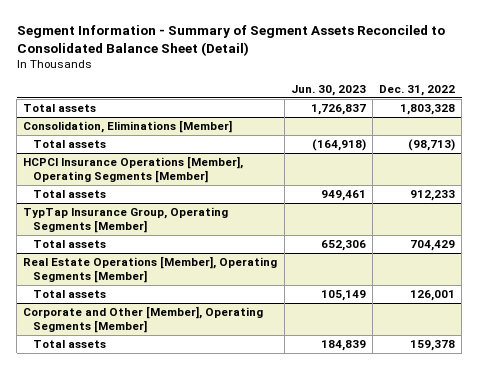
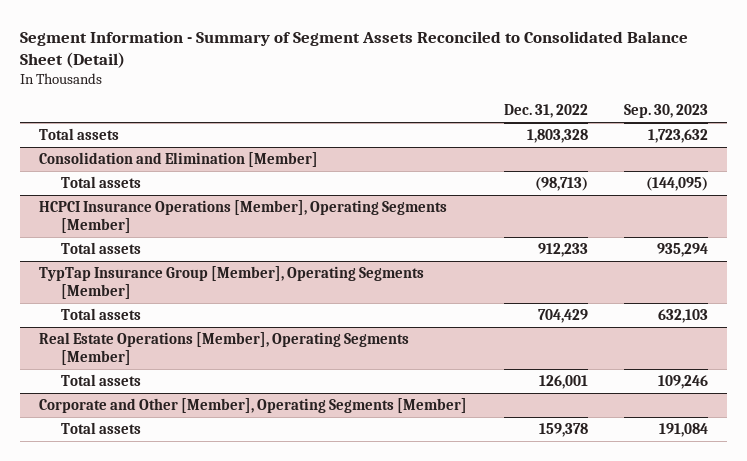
[290,84,366,96] Jun. 30, 2023 -> none
none -> [624,104,709,119] Sep. 30, 2023
[23,120,233,134] Consolidation, Eliminations [Member] -> [38,151,318,167] Consolidation and Elimination [Member]
[23,207,229,234] TypTap Insurance Group, Operating Segments [Member] -> [38,265,424,299] TypTap Insurance Group [Member], Operating Segments [Member]

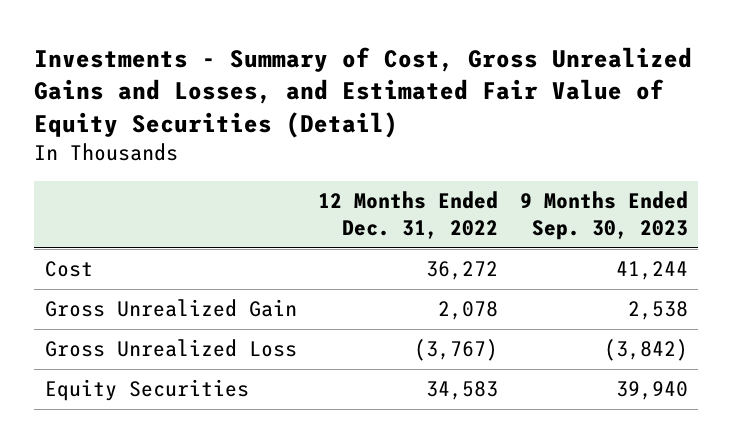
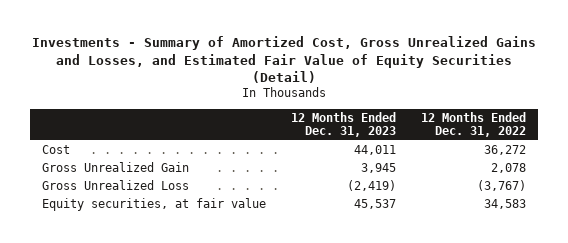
[34,46,693,138] Investments - Summary of Cost, Gross Unrealized Gains and Losses, and Estimated Fair Value of Equity Securities (Detail) -> [31,36,536,84] Investments - Summary of Amortized Cost, Gross Unrealized Gains and Losses, and Estimated Fair Value of Equity Securities (Detail)
[519,191,688,240] 9 Months Ended Sep. 30, 2023 -> none
none -> [290,111,396,138] 12 Months Ended Dec. 31, 2023
[45,379,250,402] Equity Securities -> [42,198,267,212] Equity securities, at fair value

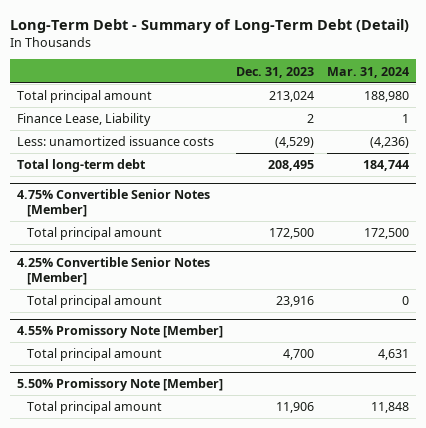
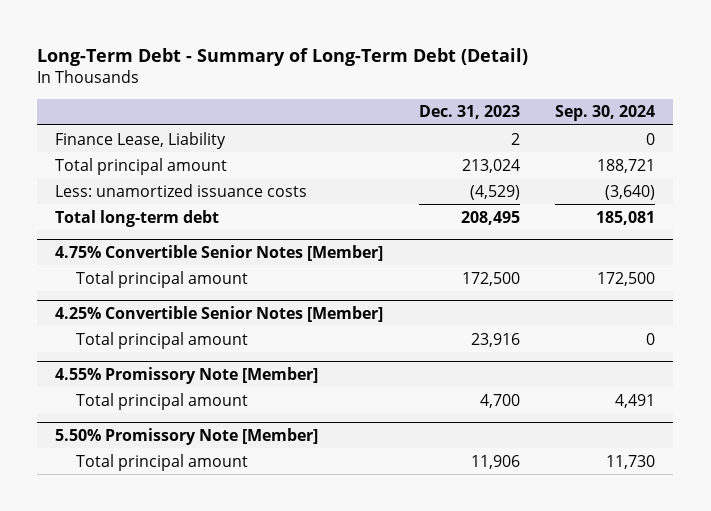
[327,66,410,78] Mar. 31, 2024 -> none
none -> [555,105,656,122] Sep. 30, 2024
[16,90,152,104] Total principal amount -> [55,157,228,175] Total principal amount

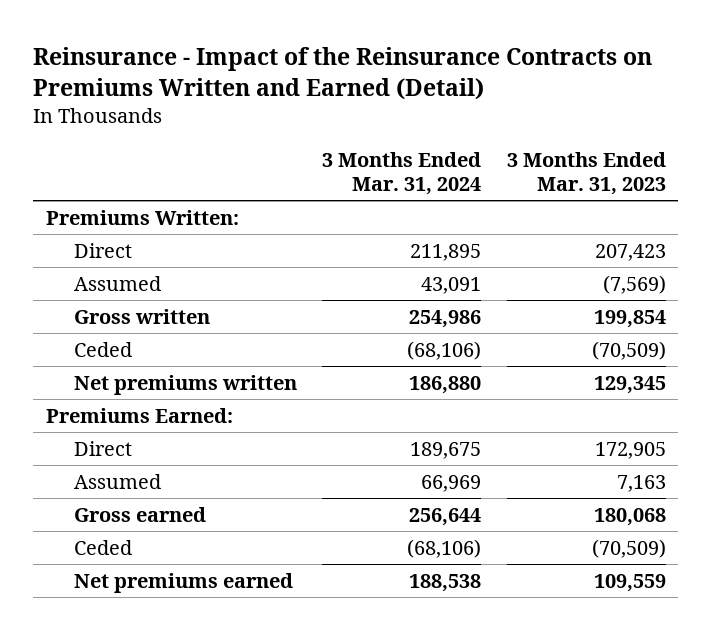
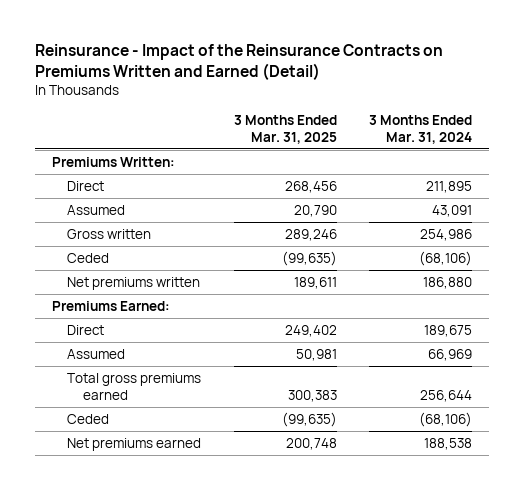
[506,152,666,196] 3 Months Ended Mar. 31, 2023 -> none
none -> [233,115,337,144] 3 Months Ended Mar. 31, 2025
[74,506,207,522] Gross earned -> [67,373,202,400] Total gross premiums earned

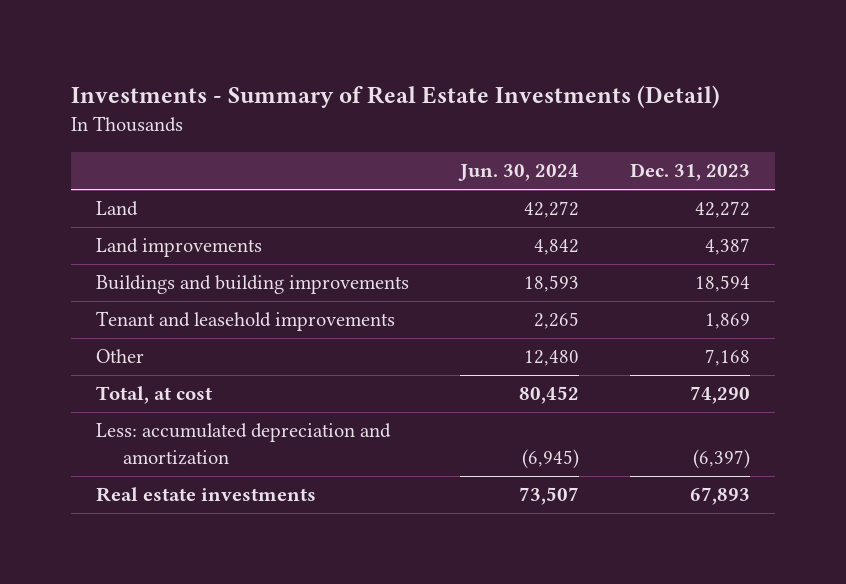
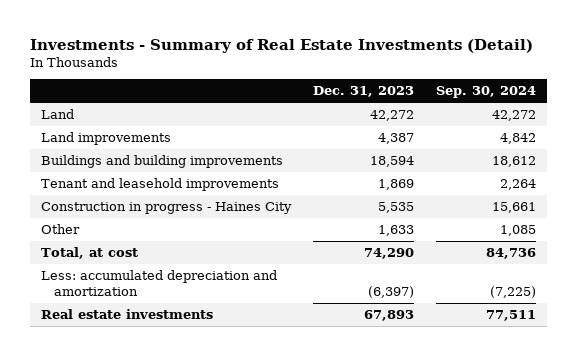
[457,164,579,182] Jun. 30, 2024 -> none
none -> [436,86,537,99] Sep. 30, 2024
none -> [41,202,293,215] Construction in progress - Haines City
[704,349,750,367] 7,168 -> [378,225,415,237] 1,633

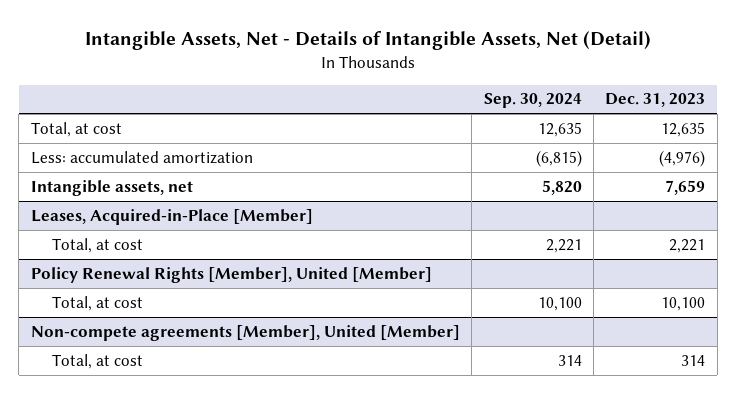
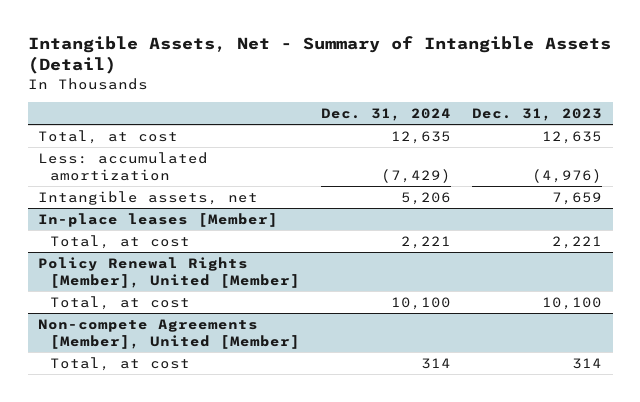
[85,31,652,51] Intangible Assets, Net - Details of Intangible Assets, Net (Detail) -> [27,35,611,75] Intangible Assets, Net - Summary of Intangible Assets (Detail)
[483,93,582,109] Sep. 30, 2024 -> none
none -> [321,108,452,122] Dec. 31, 2024
[30,208,313,225] Leases, Acquired-in-Place [Member] -> [38,212,279,227] In-place leases [Member]
[30,324,460,341] Non-compete agreements [Member], United [Member] -> [38,318,300,349] Non-compete Agreements [Member], United [Member]

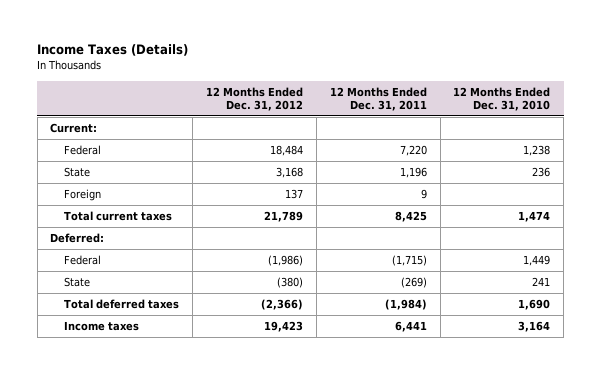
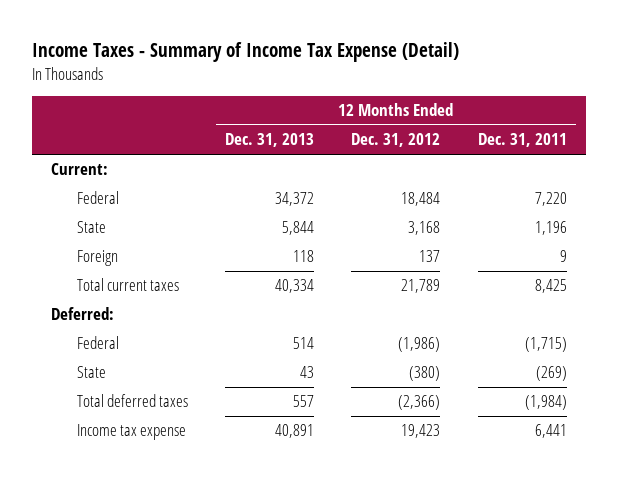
[37,44,189,57] Income Taxes (Details) -> [32,42,460,63] Income Taxes - Summary of Income Tax Expense (Detail)
[453,86,551,111] 12 Months Ended Dec. 31, 2010 -> none
none -> [224,133,314,148] Dec. 31, 2013
[64,321,140,332] Income taxes -> [76,424,186,441] Income tax expense

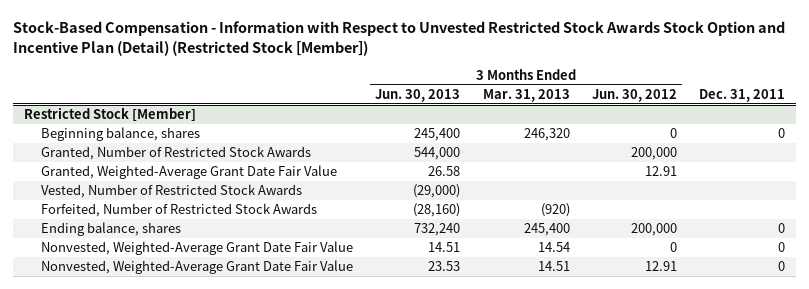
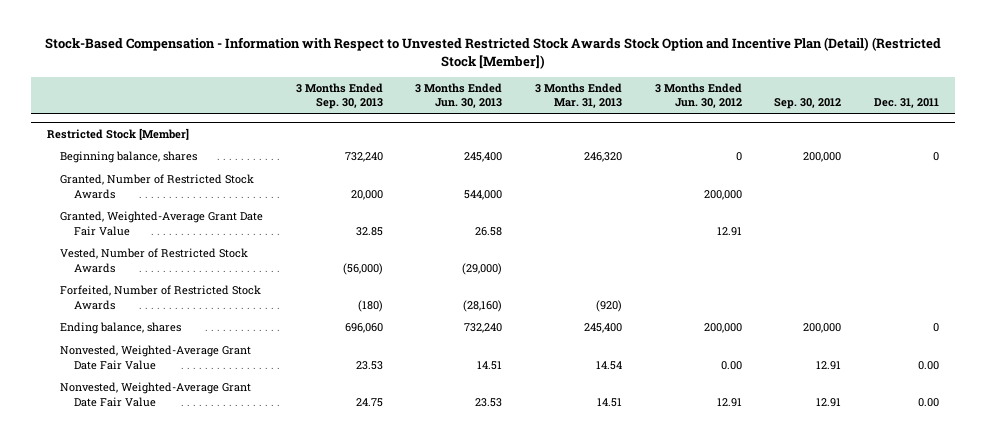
none -> [295,83,383,110] 3 Months Ended Sep. 30, 2013
none -> [774,98,842,110] Sep. 30, 2012
[669,242,677,253] 0 -> [720,360,742,370] 0.00
[777,242,785,253] 0 -> [917,360,939,370] 0.00
[777,261,785,272] 0 -> [917,397,939,407] 0.00

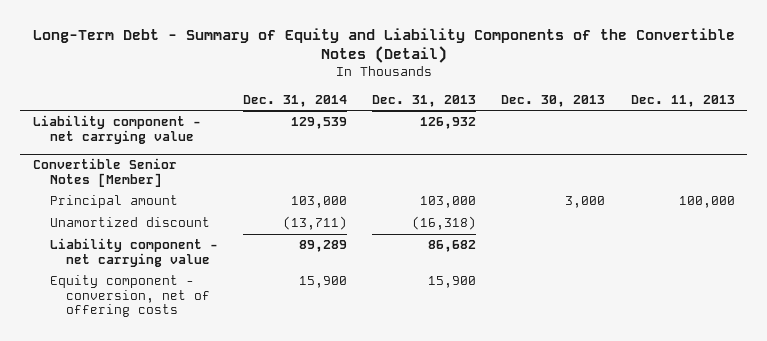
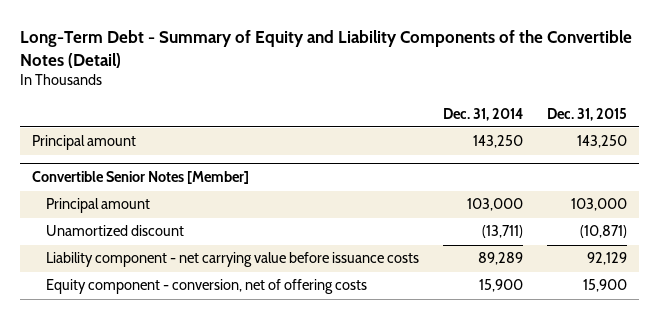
[372,94,477,107] Dec. 31, 2013 -> none
[501,94,606,107] Dec. 30, 2013 -> none
[630,94,735,107] Dec. 11, 2013 -> none
none -> [546,107,627,121] Dec. 31, 2015
[32,115,201,144] Liability component - net carrying value -> none
none -> [32,135,137,151] Principal amount
[49,238,218,267] Liability component - net carrying value -> [45,252,419,268] Liability component - net carrying value before issuance costs

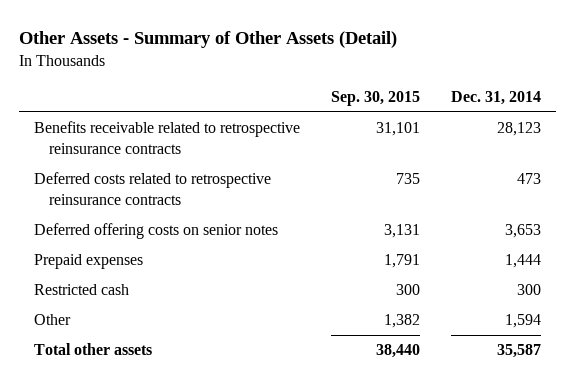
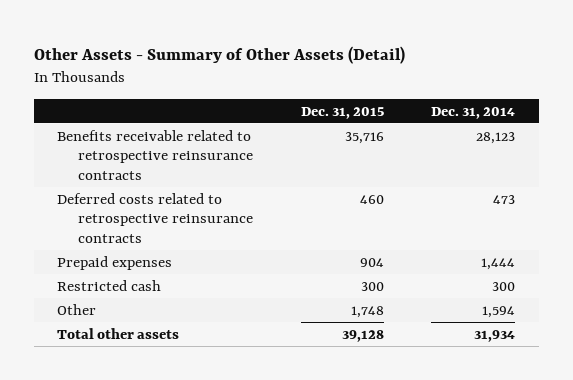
[331,91,421,107] Sep. 30, 2015 -> none
none -> [300,106,384,119] Dec. 31, 2015
[34,223,279,240] Deferred offering costs on senior notes -> none
[496,344,541,359] 35,587 -> [474,329,516,342] 31,934

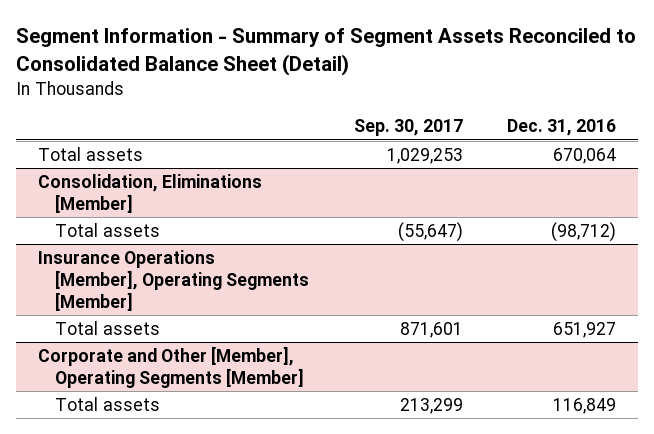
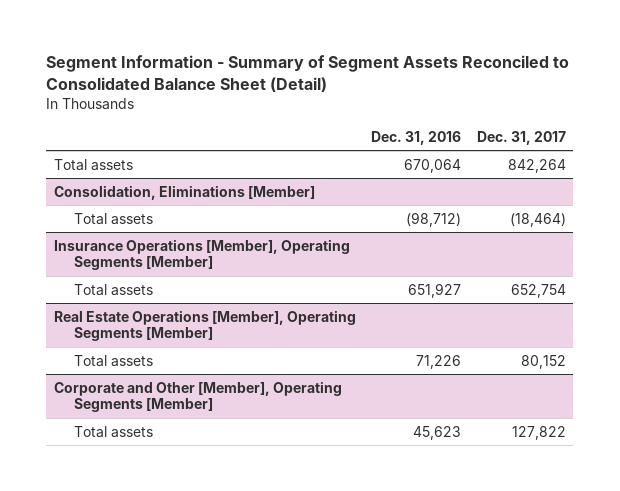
[353,119,463,137] Sep. 30, 2017 -> none
none -> [476,130,566,145] Dec. 31, 2017
none -> [54,309,357,342] Real Estate Operations [Member], Operating Segments [Member]
none -> [74,354,154,367] Total assets
[552,397,616,414] 116,849 -> [413,425,462,440] 45,623

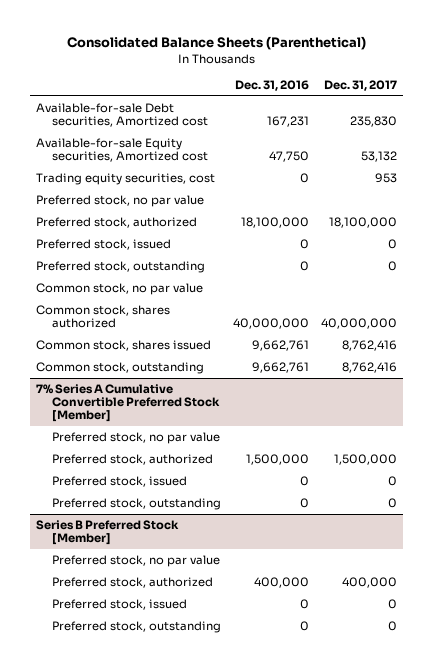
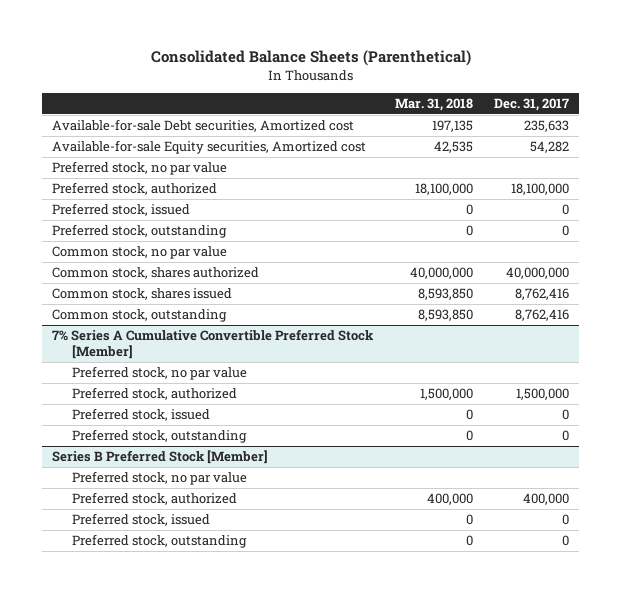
[234,79,309,91] Dec. 31, 2016 -> none
none -> [394,98,473,112] Mar. 31, 2018
[35,173,215,186] Trading equity securities, cost -> none
[350,116,398,128] 235,830 -> [523,120,569,133] 235,633
[361,151,398,163] 53,132 -> [529,141,569,154] 54,282

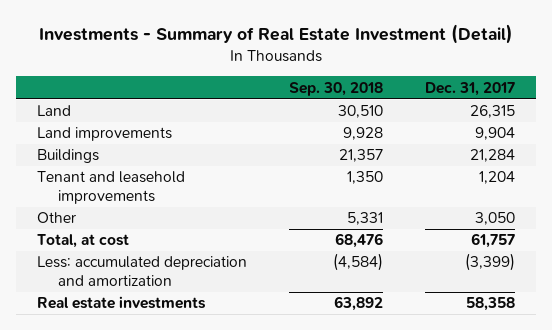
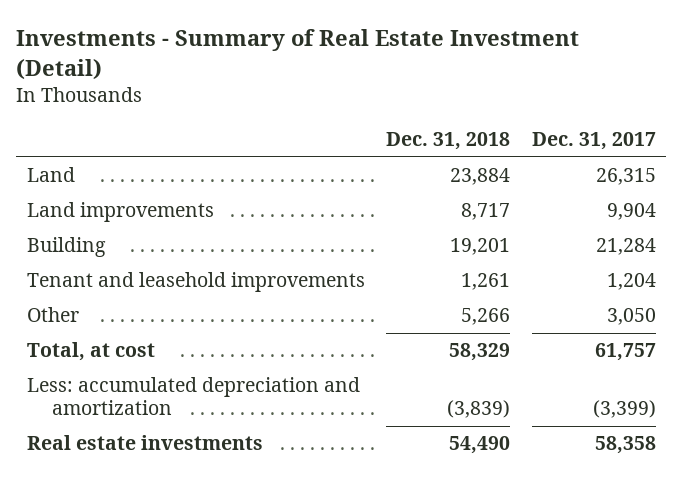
[289,81,384,96] Sep. 30, 2018 -> none
none -> [386,132,511,151] Dec. 31, 2018
[37,149,100,164] Buildings -> [26,237,106,258] Building

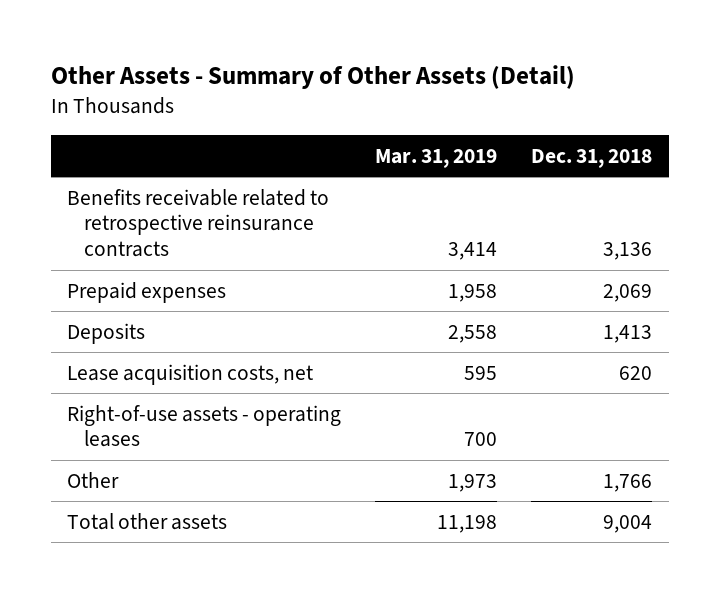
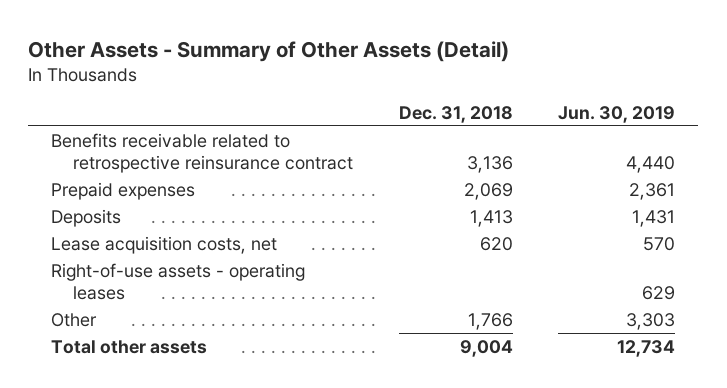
[375,148,498,168] Mar. 31, 2019 -> none
none -> [558,106,676,124] Jun. 30, 2019
[67,188,330,258] Benefits receivable related to retrospective reinsurance contracts -> [51,132,354,173] Benefits receivable related to retrospective reinsurance contract

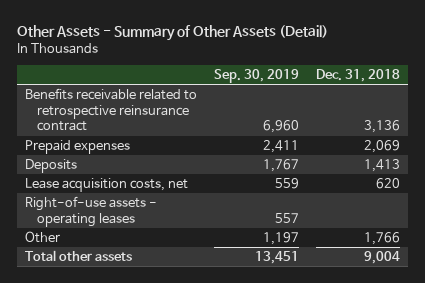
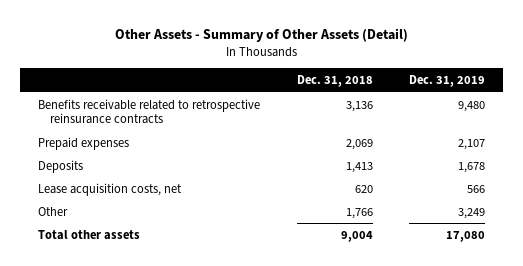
[213,69,299,84] Sep. 30, 2019 -> none
none -> [409,75,486,88] Dec. 31, 2019
[25,88,198,132] Benefits receivable related to retrospective reinsurance contract -> [38,98,261,125] Benefits receivable related to retrospective reinsurance contracts
[25,196,158,227] Right-of-use assets - operating leases -> none

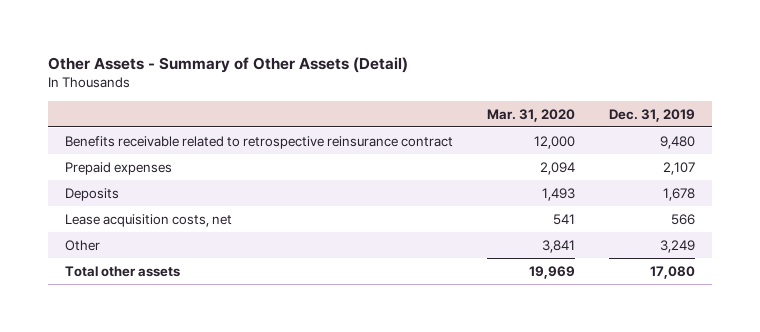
[296,75,373,88] Dec. 31, 2018 -> none
none -> [486,108,575,122] Mar. 31, 2020
[38,98,261,125] Benefits receivable related to retrospective reinsurance contracts -> [64,135,453,149] Benefits receivable related to retrospective reinsurance contract

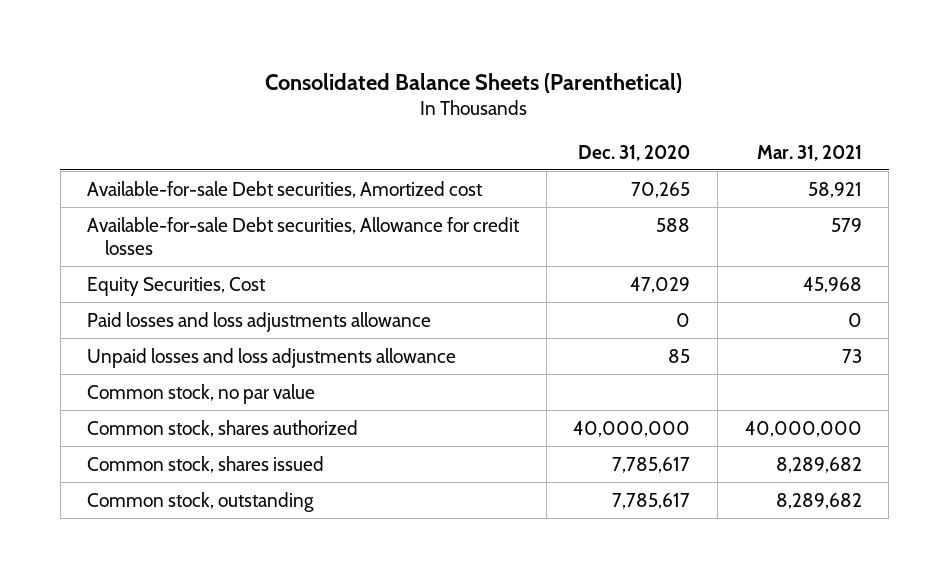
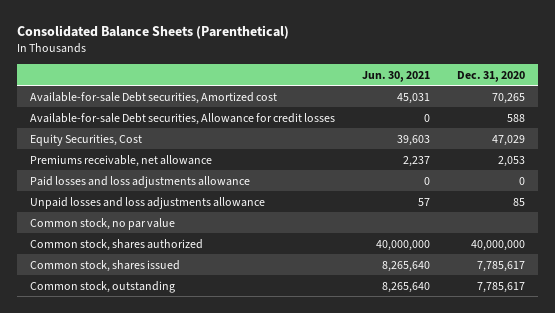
[756,144,862,161] Mar. 31, 2021 -> none
none -> [361,70,430,82] Jun. 30, 2021
none -> [29,154,212,167] Premiums receivable, net allowance

